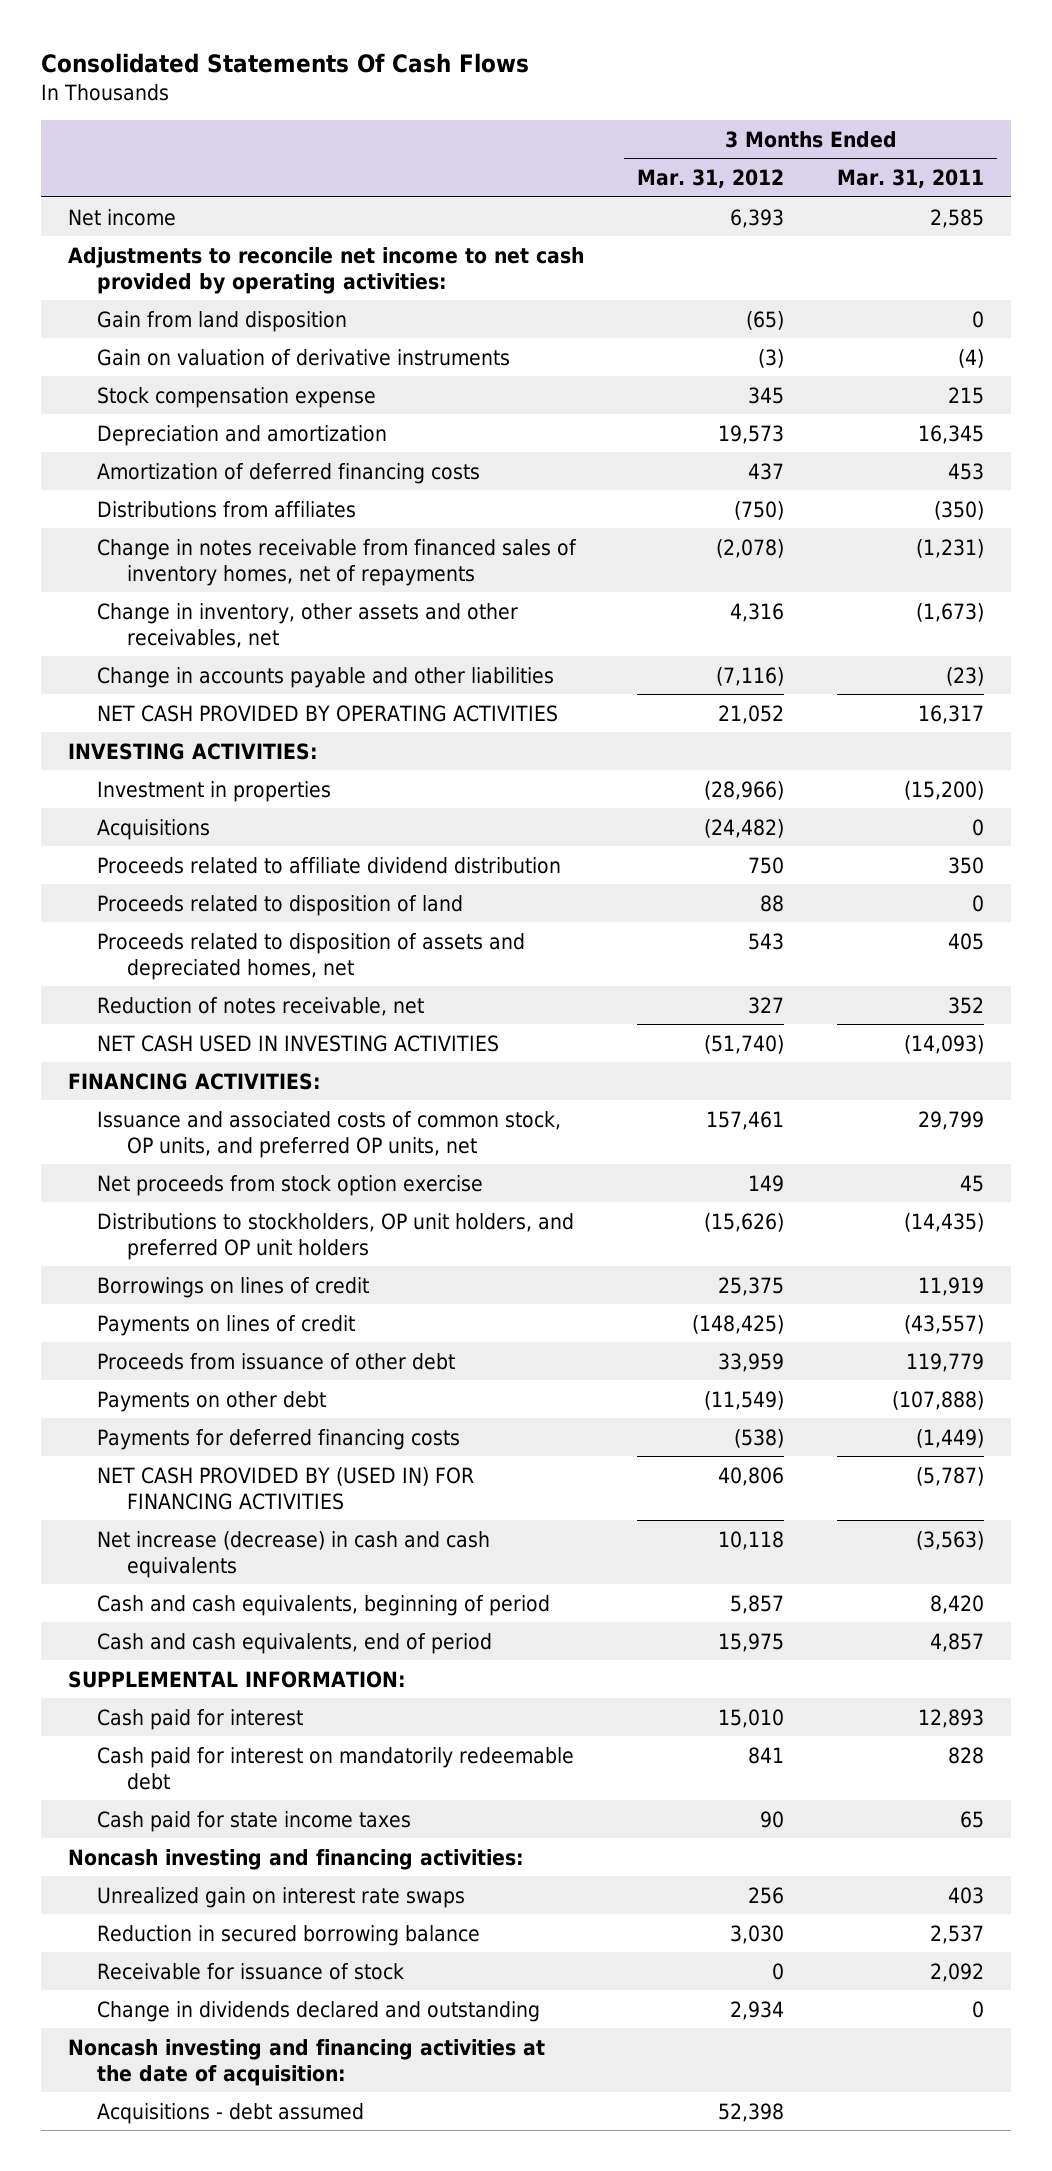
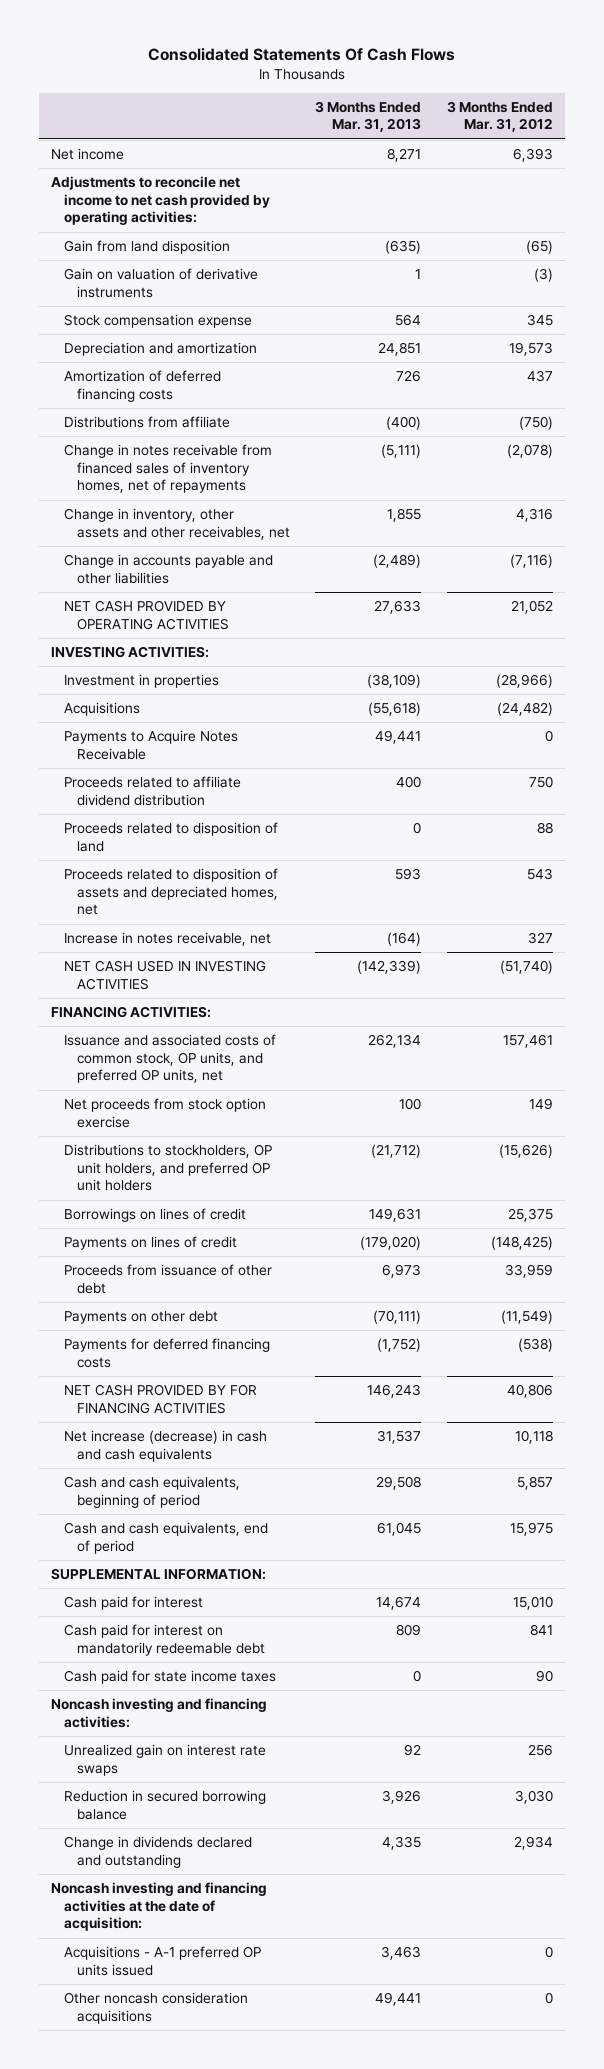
[837,168,985,188] Mar. 31, 2011 -> none
none -> [315,100,422,133] 3 Months Ended Mar. 31, 2013
[97,500,357,518] Distributions from affiliates -> [64,416,231,429] Distributions from affiliate
none -> [64,730,239,760] Payments to Acquire Notes Receivable
[97,996,425,1016] Reduction of notes receivable, net -> [64,932,272,947] Increase in notes receivable, net
[97,1466,475,1510] NET CASH PROVIDED BY (USED IN) FOR FINANCING ACTIVITIES -> [64,1384,258,1414] NET CASH PROVIDED BY FOR FINANCING ACTIVITIES
[97,1962,405,1980] Receivable for issuance of stock -> none
[97,2102,365,2124] Acquisitions - debt assumed -> none
none -> [64,1946,262,1976] Acquisitions - A-1 preferred OP units issued
none -> [64,1992,249,2024] Other noncash consideration acquisitions

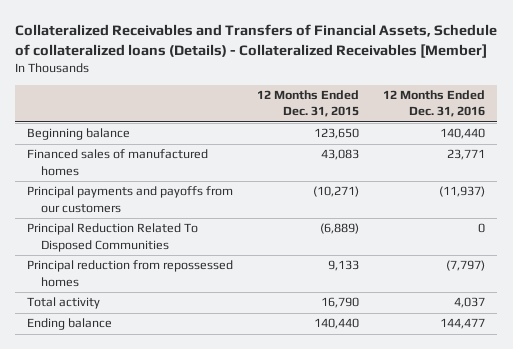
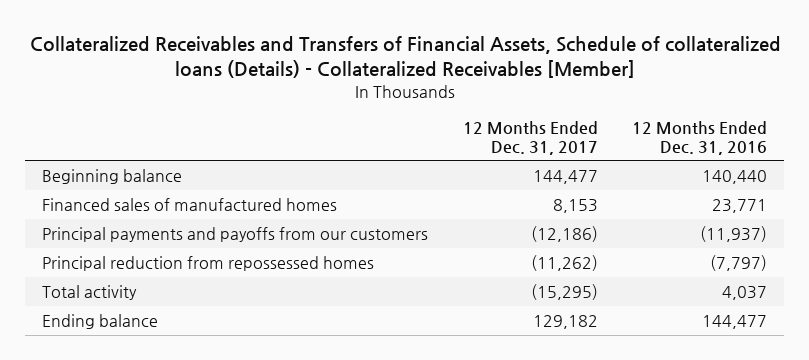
[257,90,360,118] 12 Months Ended Dec. 31, 2015 -> none
none -> [462,120,598,155] 12 Months Ended Dec. 31, 2017
[27,223,199,252] Principal Reduction Related To Disposed Communities -> none

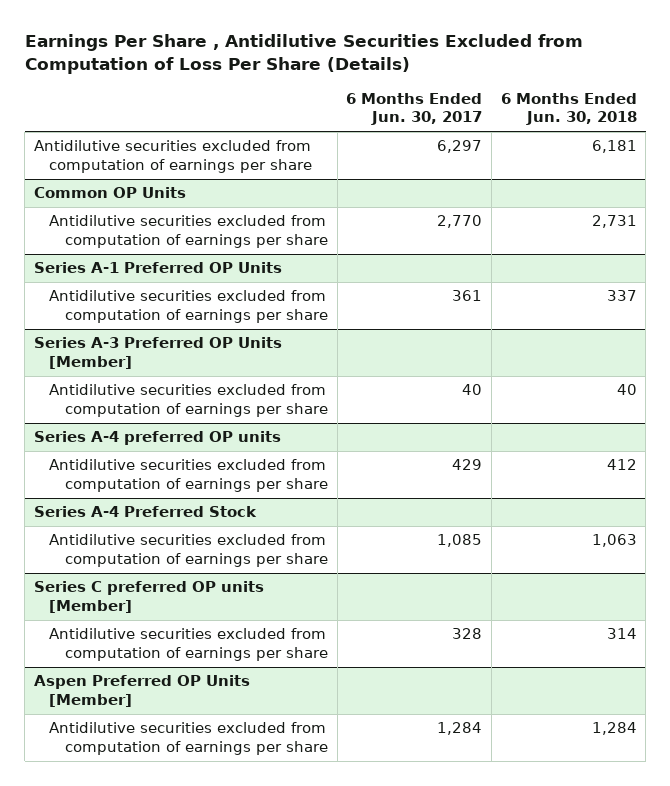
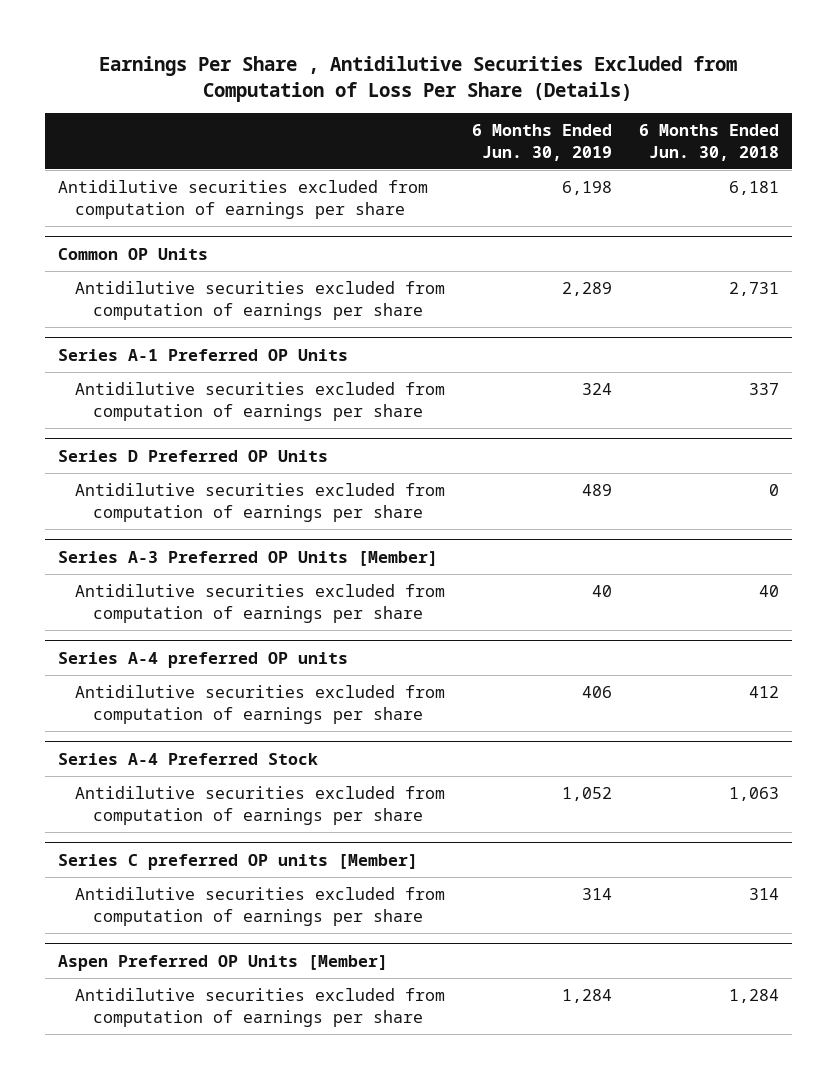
[346,92,483,126] 6 Months Ended Jun. 30, 2017 -> none
none -> [472,124,613,161] 6 Months Ended Jun. 30, 2019
none -> [58,449,329,462] Series D Preferred OP Units
none -> [75,483,446,522] Antidilutive securities excluded from computation of earnings per share

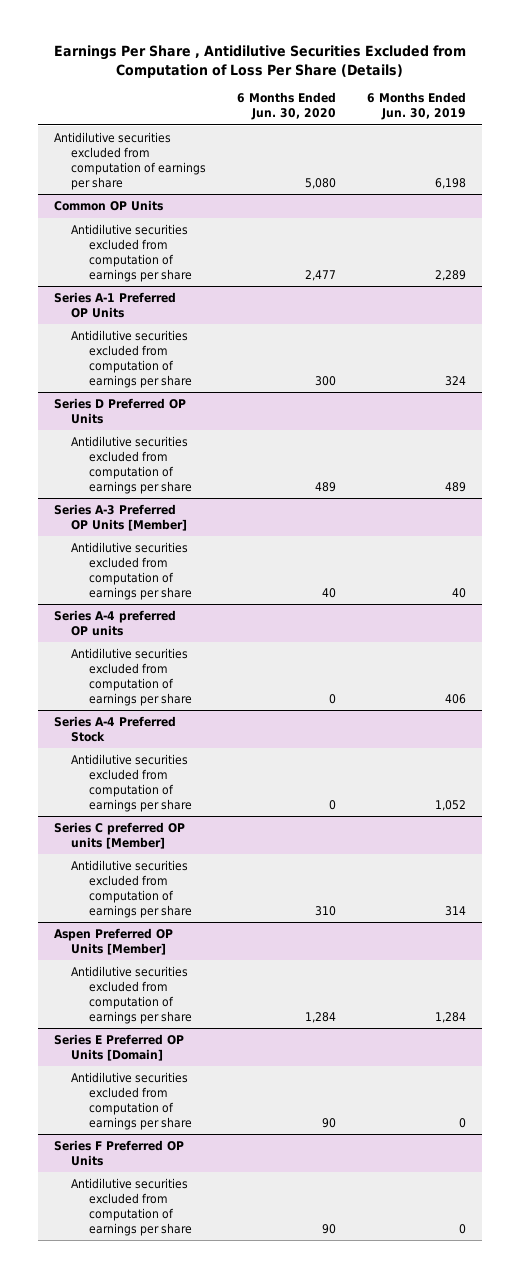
[638,124,779,161] 6 Months Ended Jun. 30, 2018 -> none
none -> [237,92,337,121] 6 Months Ended Jun. 30, 2020
none -> [53,1034,184,1061] Series E Preferred OP Units [Domain]
none -> [71,1072,192,1130] Antidilutive securities excluded from computation of earnings per share
none -> [53,1140,184,1166] Series F Preferred OP Units
none -> [71,1178,192,1236] Antidilutive securities excluded from computation of earnings per share

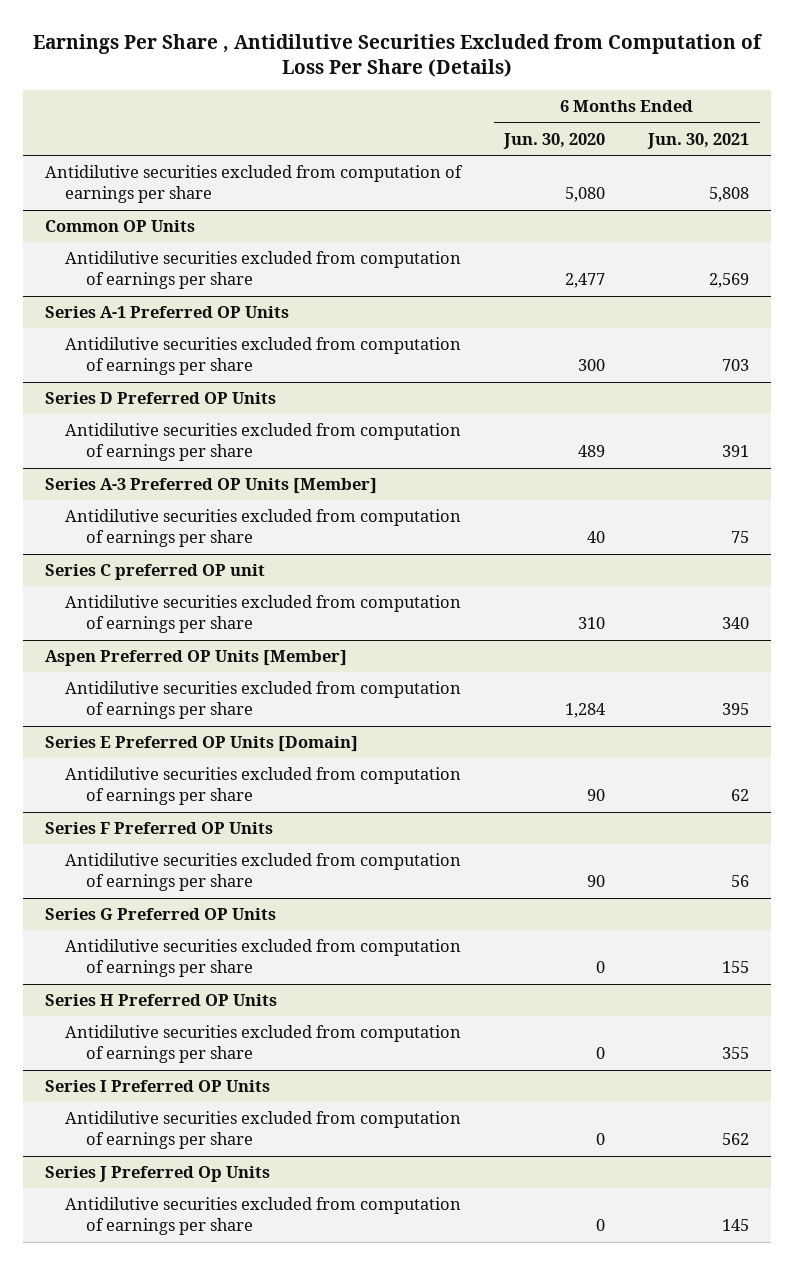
[367,92,467,121] 6 Months Ended Jun. 30, 2019 -> none
none -> [647,132,750,149] Jun. 30, 2021
[53,610,176,636] Series A-4 preferred OP units -> none
[71,648,192,706] Antidilutive securities excluded from computation of earnings per share -> none
[53,716,176,742] Series A-4 Preferred Stock -> none
[71,754,192,812] Antidilutive securities excluded from computation of earnings per share -> none
[53,822,185,849] Series C preferred OP units [Member] -> [44,564,265,581] Series C preferred OP unit
none -> [44,908,276,921] Series G Preferred OP Units
none -> [65,939,462,978] Antidilutive securities excluded from computation of earnings per share
none -> [44,994,277,1007] Series H Preferred OP Units
none -> [65,1025,462,1064] Antidilutive securities excluded from computation of earnings per share
none -> [44,1080,270,1093] Series I Preferred OP Units
none -> [65,1111,462,1150] Antidilutive securities excluded from computation of earnings per share
none -> [44,1166,270,1183] Series J Preferred Op Units
none -> [65,1197,462,1236] Antidilutive securities excluded from computation of earnings per share

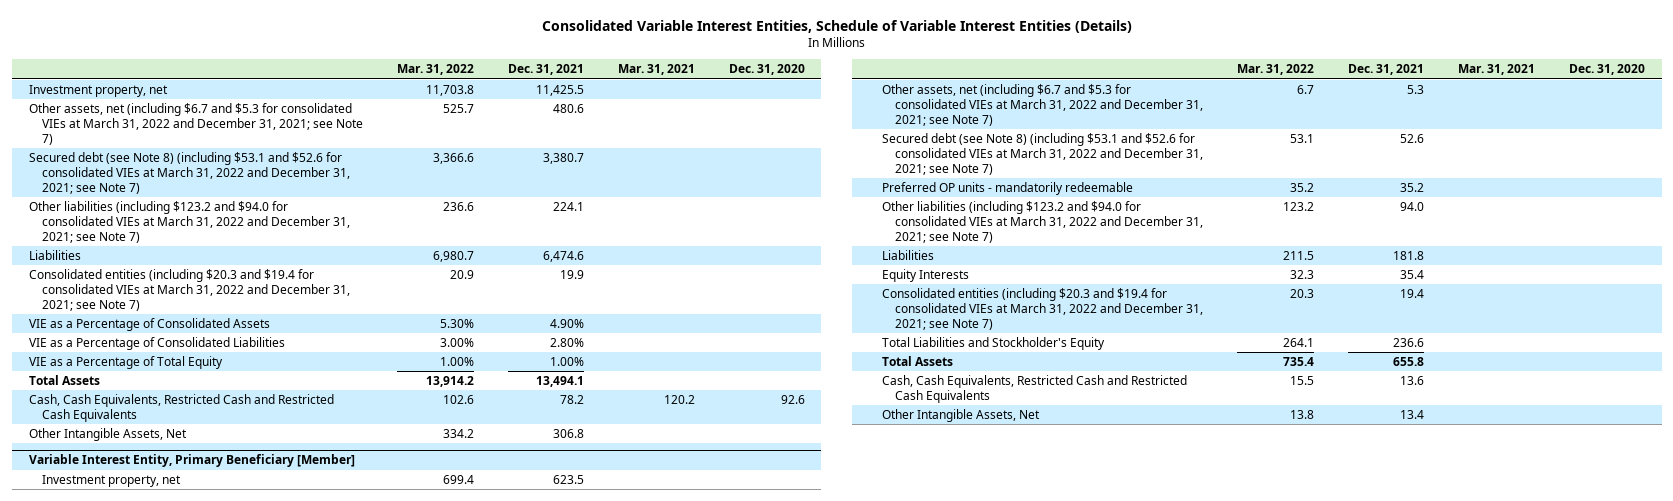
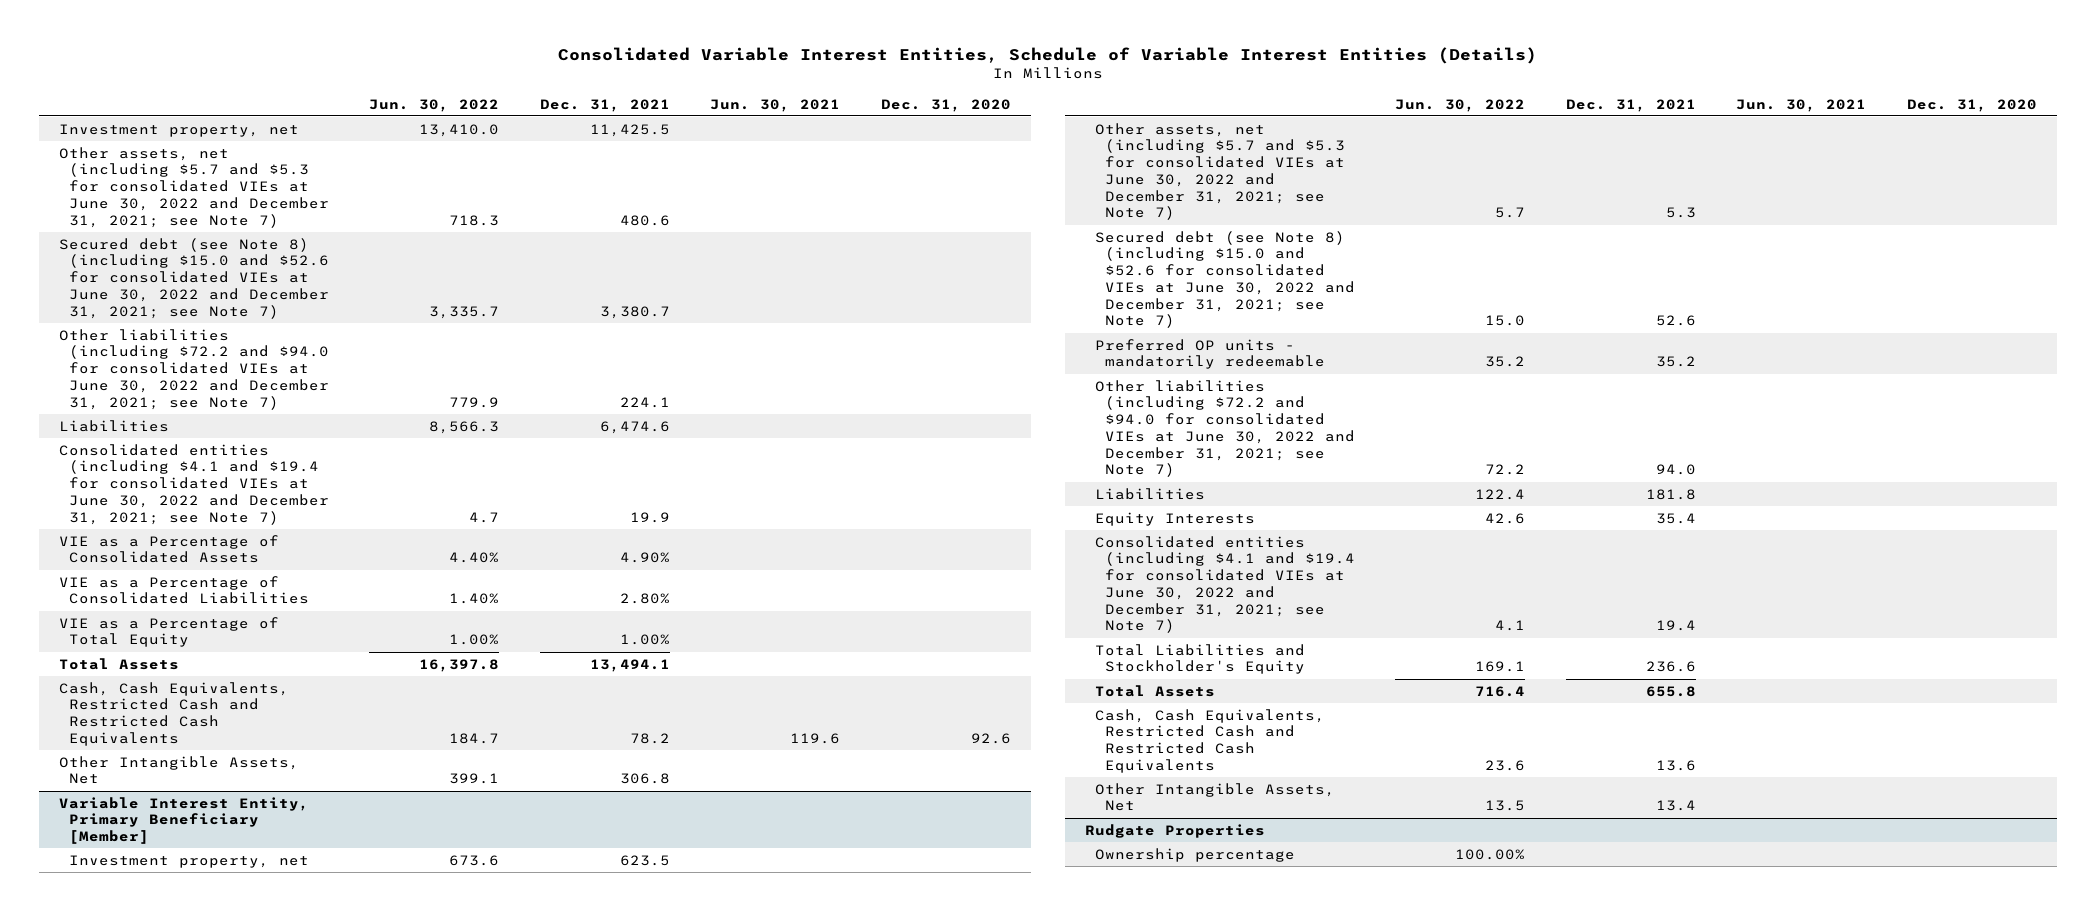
[396,64,474,76] Mar. 31, 2022 -> none
[617,64,695,76] Mar. 31, 2021 -> none
none -> [369,98,500,112] Jun. 30, 2022
none -> [710,98,841,112] Jun. 30, 2021
[28,102,363,146] Other assets, net (including $6.7 and $5.3 for consolidated VIEs at March 31, 2022 and December 31, 2021; see Note 7) -> [59,146,329,228] Other assets, net (including $5.7 and $5.3 for consolidated VIEs at June 30, 2022 and December 31, 2021; see Note 7)
[28,151,350,195] Secured debt (see Note 8) (including $53.1 and $52.6 for consolidated VIEs at March 31, 2022 and December 31, 2021; see Note 7) -> [59,237,329,319] Secured debt (see Note 8) (including $15.0 and $52.6 for consolidated VIEs at June 30, 2022 and December 31, 2021; see Note 7)
[28,200,350,244] Other liabilities (including $123.2 and $94.0 for consolidated VIEs at March 31, 2022 and December 31, 2021; see Note 7) -> [59,328,329,410] Other liabilities (including $72.2 and $94.0 for consolidated VIEs at June 30, 2022 and December 31, 2021; see Note 7)
[28,268,350,312] Consolidated entities (including $20.3 and $19.4 for consolidated VIEs at March 31, 2022 and December 31, 2021; see Note 7) -> [59,443,329,525] Consolidated entities (including $4.1 and $19.4 for consolidated VIEs at June 30, 2022 and December 31, 2021; see Note 7)
[882,83,1204,127] Other assets, net (including $6.7 and $5.3 for consolidated VIEs at March 31, 2022 and December 31, 2021; see Note 7) -> [1094,122,1345,221] Other assets, net (including $5.7 and $5.3 for consolidated VIEs at June 30, 2022 and December 31, 2021; see Note 7)
[882,132,1204,176] Secured debt (see Note 8) (including $53.1 and $52.6 for consolidated VIEs at March 31, 2022 and December 31, 2021; see Note 7) -> [1094,230,1355,329] Secured debt (see Note 8) (including $15.0 and $52.6 for consolidated VIEs at June 30, 2022 and December 31, 2021; see Note 7)
[882,200,1204,244] Other liabilities (including $123.2 and $94.0 for consolidated VIEs at March 31, 2022 and December 31, 2021; see Note 7) -> [1094,379,1355,478] Other liabilities (including $72.2 and $94.0 for consolidated VIEs at June 30, 2022 and December 31, 2021; see Note 7)
[882,287,1204,331] Consolidated entities (including $20.3 and $19.4 for consolidated VIEs at March 31, 2022 and December 31, 2021; see Note 7) -> [1094,535,1355,634] Consolidated entities (including $4.1 and $19.4 for consolidated VIEs at June 30, 2022 and December 31, 2021; see Note 7)
none -> [1085,823,1266,838] Rudgate Properties
none -> [1094,847,1295,862] Ownership percentage

